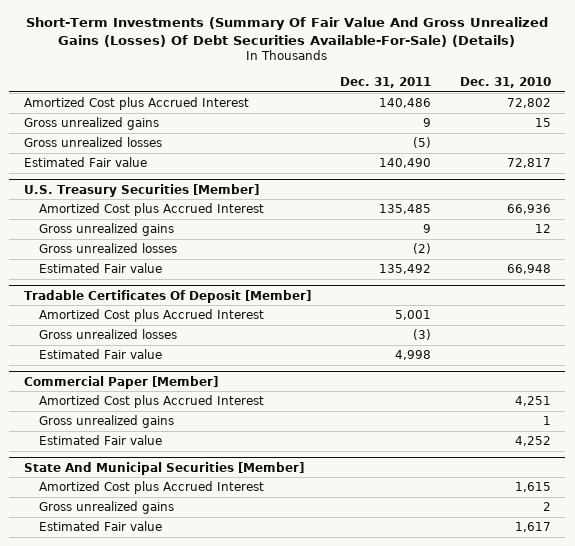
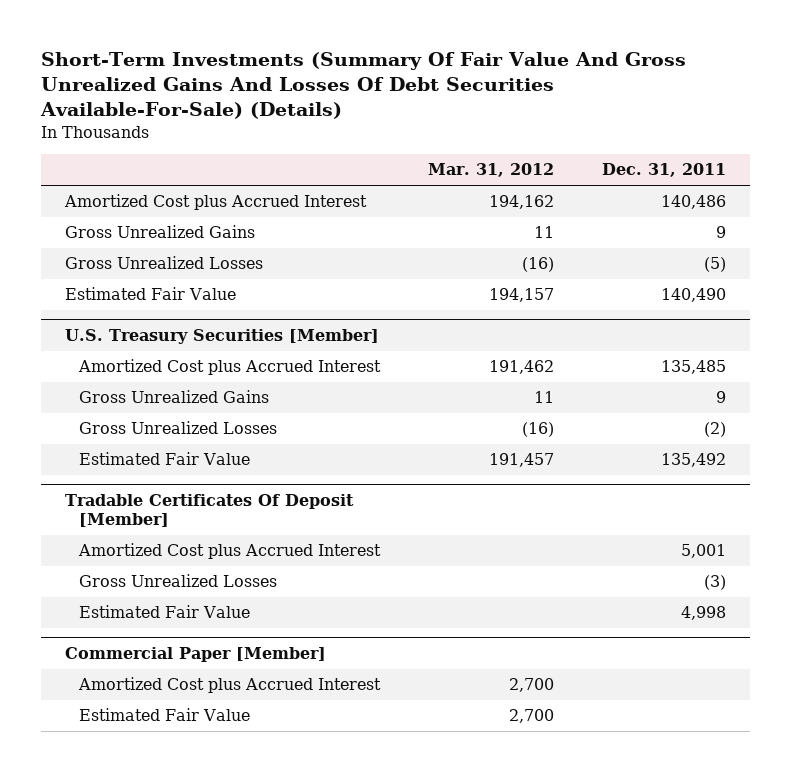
[26,17,549,47] Short-Term Investments (Summary Of Fair Value And Gross Unrealized Gains (Losses) Of Debt Securities Available-For-Sale) (Details) -> [39,51,686,119] Short-Term Investments (Summary Of Fair Value And Gross Unrealized Gains And Losses Of Debt Securities Available-For-Sale) (Details)
[459,76,551,88] Dec. 31, 2010 -> none
none -> [427,163,554,178] Mar. 31, 2012
[23,117,159,131] Gross unrealized gains -> [64,225,255,239] Gross Unrealized Gains
[23,137,162,148] Gross unrealized losses -> [64,256,263,270] Gross Unrealized Losses
[23,157,147,168] Estimated Fair value -> [64,287,236,301] Estimated Fair Value
[39,223,175,237] Gross unrealized gains -> [78,390,269,404] Gross Unrealized Gains
[39,243,178,254] Gross unrealized losses -> [78,421,277,435] Gross Unrealized Losses
[39,263,163,274] Estimated Fair value -> [78,452,250,466] Estimated Fair Value
[39,329,178,340] Gross unrealized losses -> [78,574,277,588] Gross Unrealized Losses
[39,349,163,360] Estimated Fair value -> [78,605,250,619] Estimated Fair Value
[39,415,175,429] Gross unrealized gains -> none
[23,461,304,475] State And Municipal Securities [Member] -> none
[39,481,265,495] Amortized Cost plus Accrued Interest -> none
[39,501,175,515] Gross unrealized gains -> none
[39,521,163,532] Estimated Fair value -> none
[39,435,163,446] Estimated Fair value -> [78,708,250,722] Estimated Fair Value

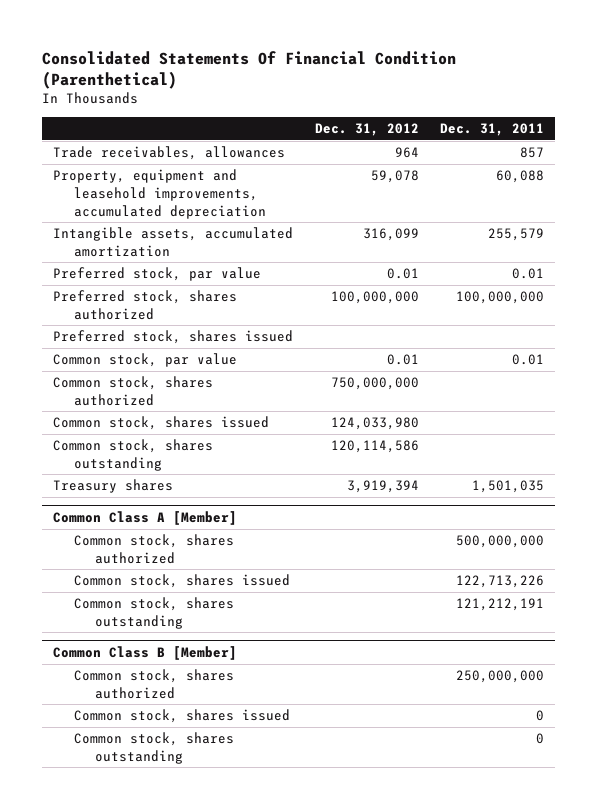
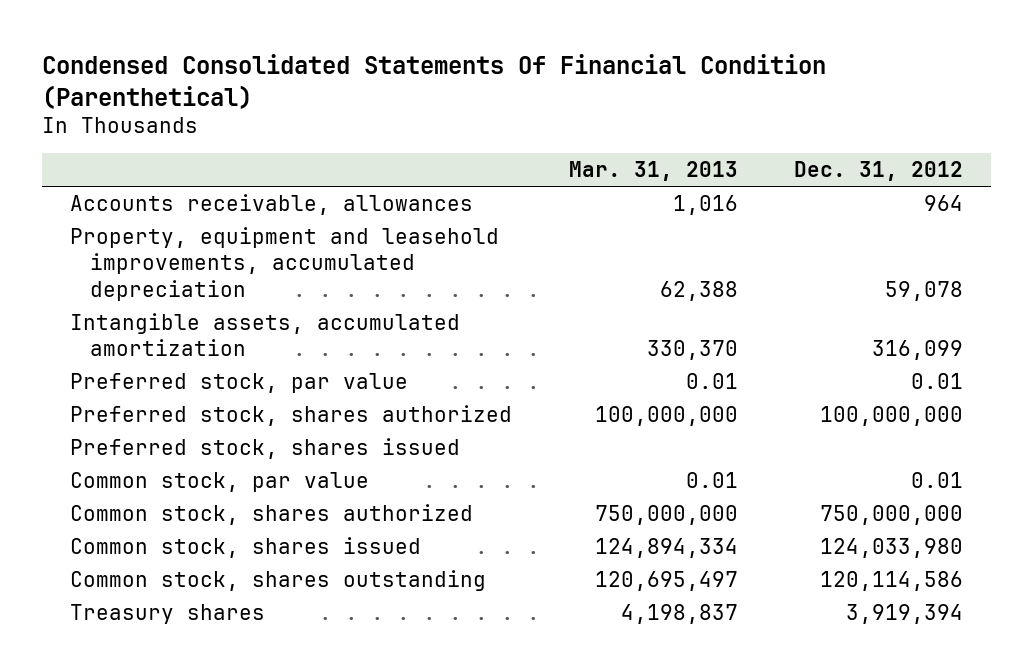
[42,50,457,89] Consolidated Statements Of Financial Condition (Parenthetical) -> [42,53,827,109] Condensed Consolidated Statements Of Financial Condition (Parenthetical)
[440,123,545,137] Dec. 31, 2011 -> none
none -> [568,161,738,182] Mar. 31, 2013
[53,146,286,161] Trade receivables, allowances -> [70,193,474,215] Accounts receivable, allowances
[53,511,238,526] Common Class A [Member] -> none
[74,534,235,564] Common stock, shares authorized -> none
[74,574,291,589] Common stock, shares issued -> none
[74,597,235,629] Common stock, shares outstanding -> none
[53,646,238,661] Common Class B [Member] -> none
[74,669,235,699] Common stock, shares authorized -> none
[74,709,291,724] Common stock, shares issued -> none
[74,732,235,764] Common stock, shares outstanding -> none

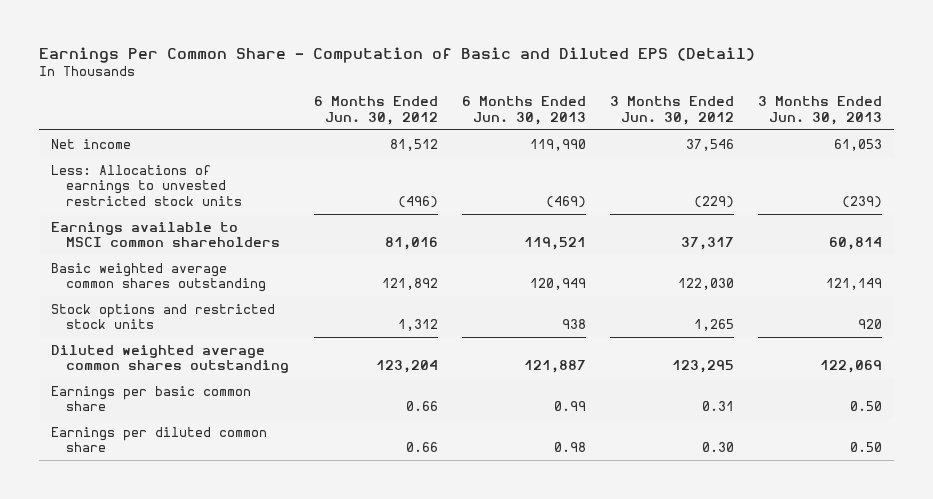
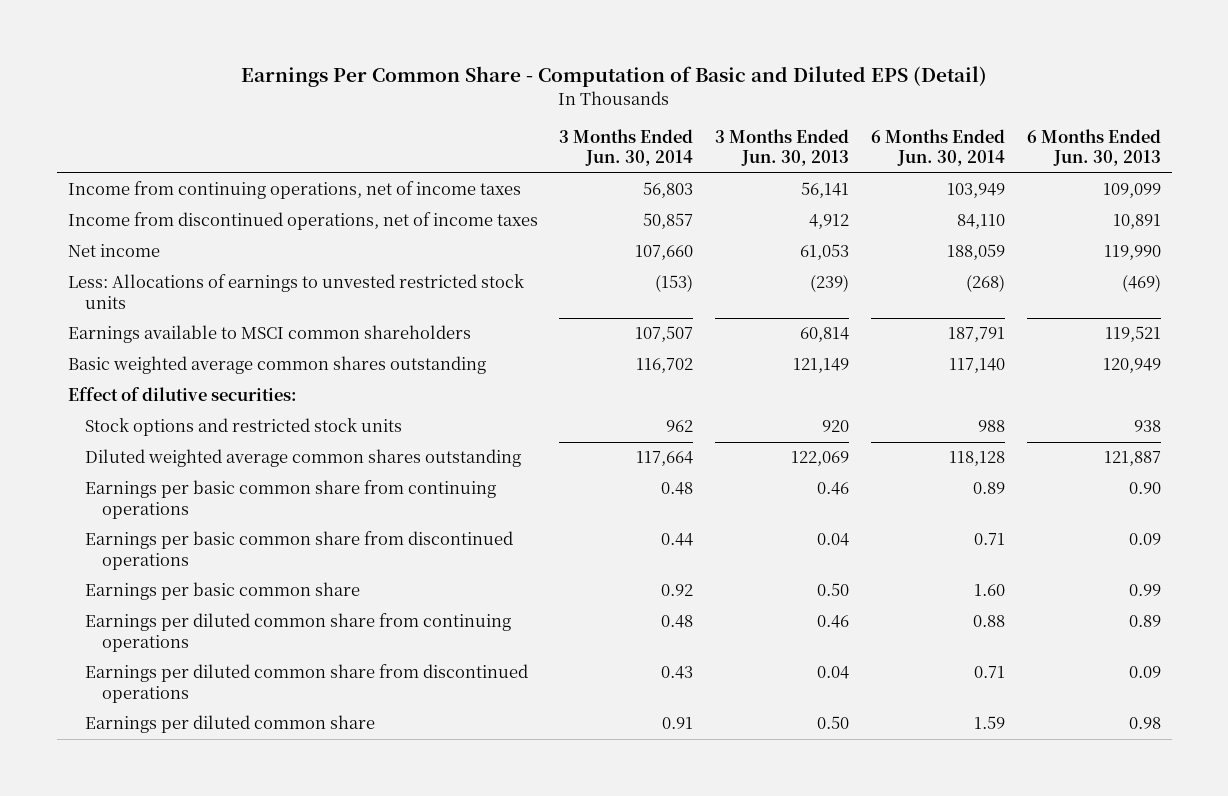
[313,96,438,126] 6 Months Ended Jun. 30, 2012 -> none
[610,96,735,126] 3 Months Ended Jun. 30, 2012 -> none
none -> [559,128,694,167] 3 Months Ended Jun. 30, 2014
none -> [870,128,1005,167] 6 Months Ended Jun. 30, 2014
none -> [67,181,521,200] Income from continuing operations, net of income taxes
none -> [67,212,538,231] Income from discontinued operations, net of income taxes
none -> [67,387,297,402] Effect of dilutive securities:
none -> [85,480,497,519] Earnings per basic common share from continuing operations
none -> [85,531,514,570] Earnings per basic common share from discontinued operations
none -> [85,613,512,652] Earnings per diluted common share from continuing operations
none -> [85,664,529,703] Earnings per diluted common share from discontinued operations

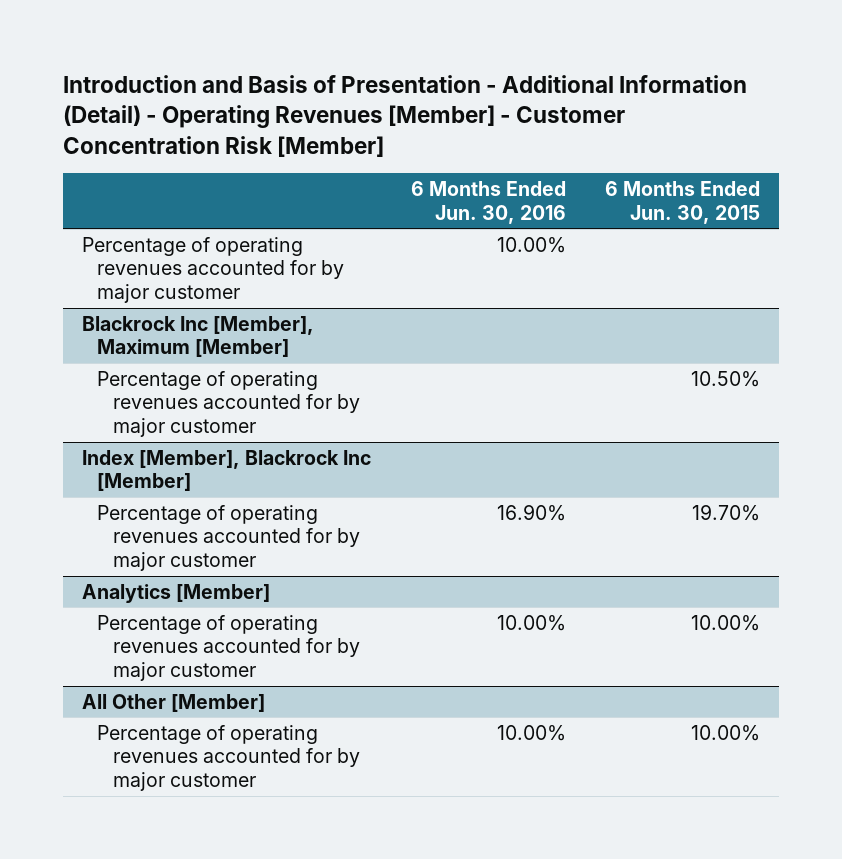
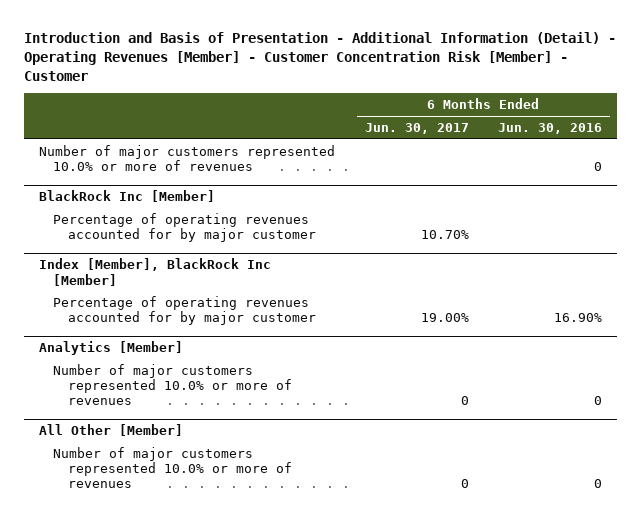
[62,75,747,157] Introduction and Basis of Presentation - Additional Information (Detail) - Operating Revenues [Member] - Customer Concentration Risk [Member] -> [23,31,616,81] Introduction and Basis of Presentation - Additional Information (Detail) - Operating Revenues [Member] - Customer Concentration Risk [Member] - Customer
[604,180,760,224] 6 Months Ended Jun. 30, 2015 -> none
none -> [364,122,469,134] Jun. 30, 2017
[82,236,345,304] Percentage of operating revenues accounted for by major customer -> none
none -> [38,144,335,171] Number of major customers represented 10.0% or more of revenues
[82,315,315,358] Blackrock Inc [Member], Maximum [Member] -> [38,190,215,203] BlackRock Inc [Member]
[82,449,372,492] Index [Member], Blackrock Inc [Member] -> [38,258,271,286] Index [Member], BlackRock Inc [Member]
[97,614,360,682] Percentage of operating revenues accounted for by major customer -> none
none -> [53,363,293,406] Number of major customers represented 10.0% or more of revenues
[97,724,360,792] Percentage of operating revenues accounted for by major customer -> none
none -> [53,446,293,489] Number of major customers represented 10.0% or more of revenues

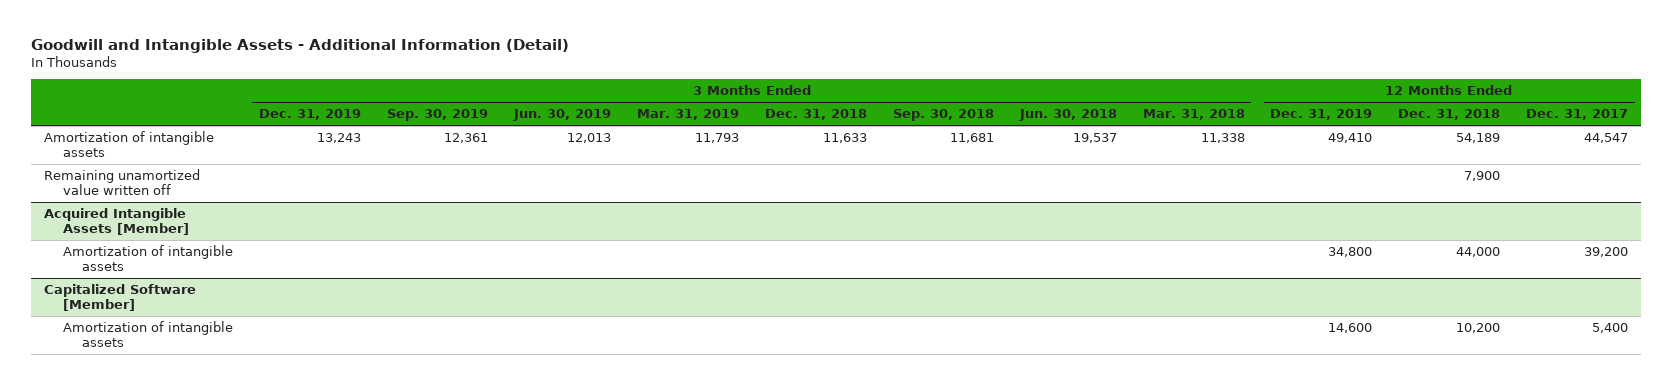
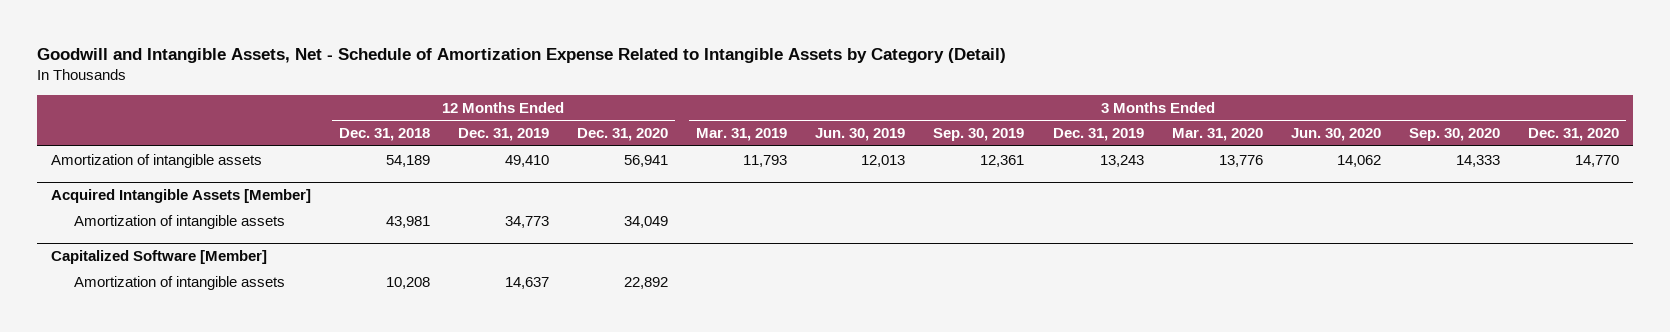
[31,39,570,54] Goodwill and Intangible Assets - Additional Information (Detail) -> [36,47,1006,63] Goodwill and Intangible Assets, Net - Schedule of Amortization Expense Related to Intangible Assets by Category (Detail)
[764,109,867,121] Dec. 31, 2018 -> none
[892,109,994,122] Sep. 30, 2018 -> none
[1018,109,1117,122] Jun. 30, 2018 -> none
[1142,109,1245,121] Mar. 31, 2018 -> none
[1526,109,1629,121] Dec. 31, 2017 -> none
none -> [577,128,669,142] Dec. 31, 2020
none -> [1171,128,1263,142] Mar. 31, 2020
none -> [1290,128,1381,142] Jun. 30, 2020
none -> [1409,128,1501,142] Sep. 30, 2020
none -> [1528,128,1620,142] Dec. 31, 2020
[43,169,200,195] Remaining unamortized value written off -> none
[1328,247,1373,258] 34,800 -> [504,215,549,228] 34,773
[1456,247,1501,258] 44,000 -> [385,215,430,228] 43,981
[1328,323,1373,334] 14,600 -> [504,276,549,289] 14,637
[1456,323,1501,334] 10,200 -> [385,276,430,289] 10,208

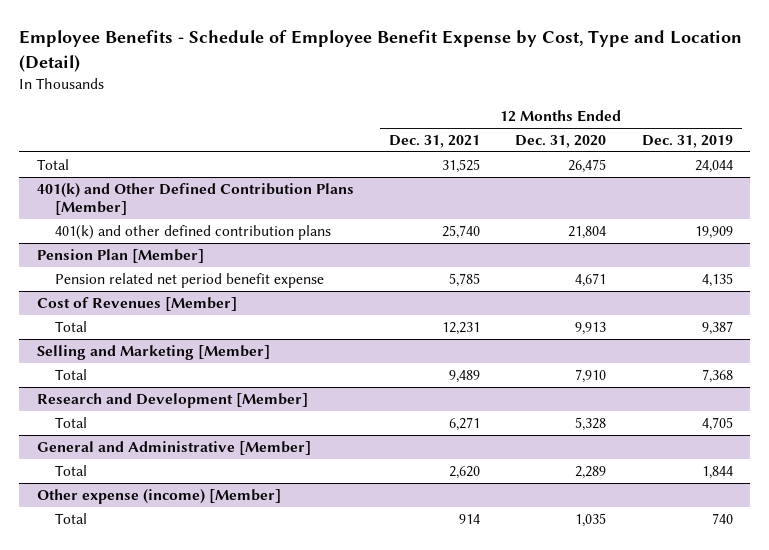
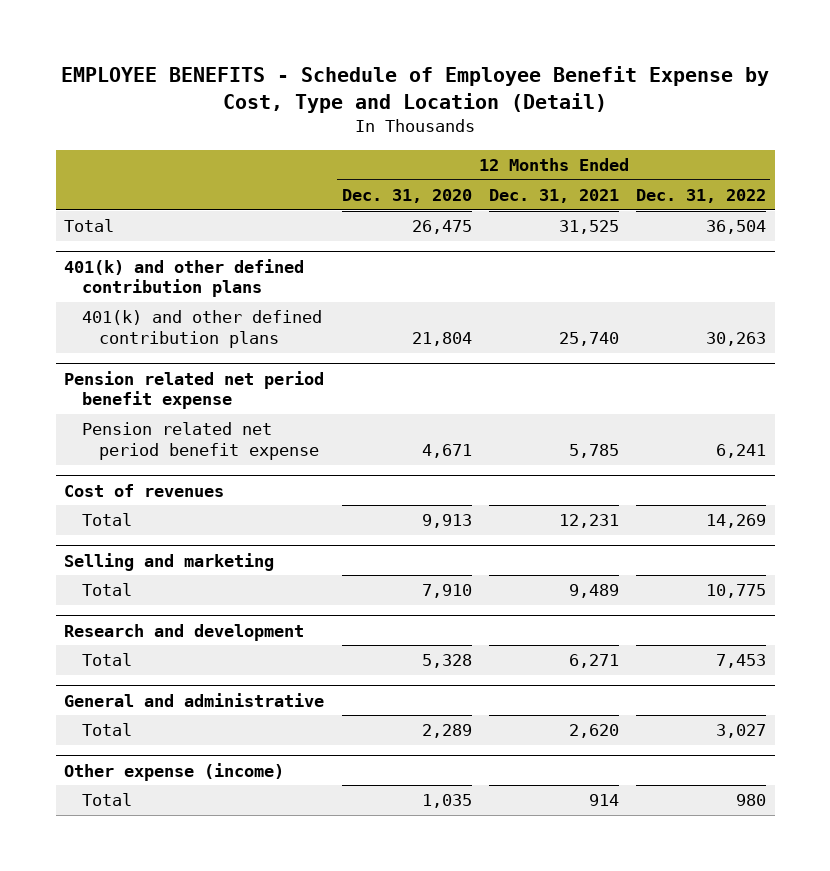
[18,30,742,72] Employee Benefits - Schedule of Employee Benefit Expense by Cost, Type and Location (Detail) -> [61,66,770,114] EMPLOYEE BENEFITS - Schedule of Employee Benefit Expense by Cost, Type and Location (Detail)
[641,135,733,149] Dec. 31, 2019 -> none
none -> [636,189,767,204] Dec. 31, 2022
[36,182,354,216] 401(k) and Other Defined Contribution Plans [Member] -> [64,258,305,298] 401(k) and other defined contribution plans
[36,248,204,263] Pension Plan [Member] -> [64,370,325,410] Pension related net period benefit expense
[36,296,237,311] Cost of Revenues [Member] -> [64,483,225,497] Cost of revenues
[36,344,270,360] Selling and Marketing [Member] -> [64,552,275,571] Selling and marketing
[36,392,308,408] Research and Development [Member] -> [64,623,305,641] Research and development
[36,440,311,455] General and Administrative [Member] -> [64,692,325,707] General and administrative
[36,488,281,504] Other expense (income) [Member] -> [64,762,285,781] Other expense (income)

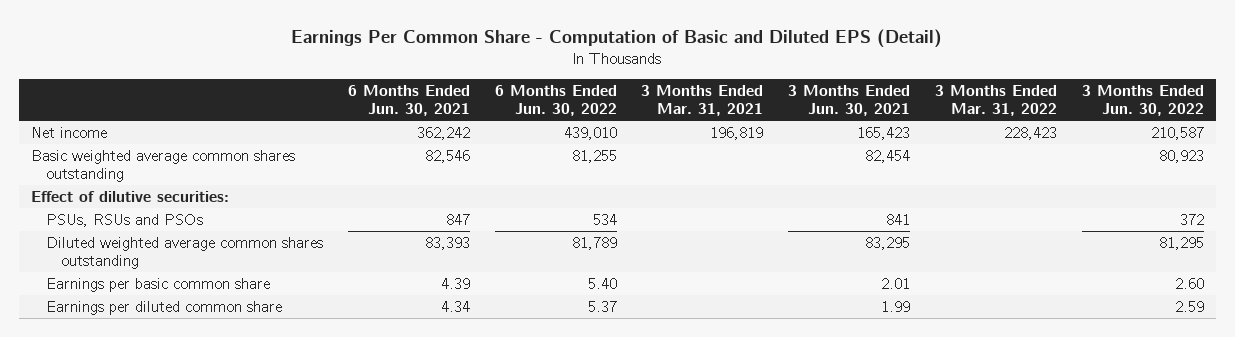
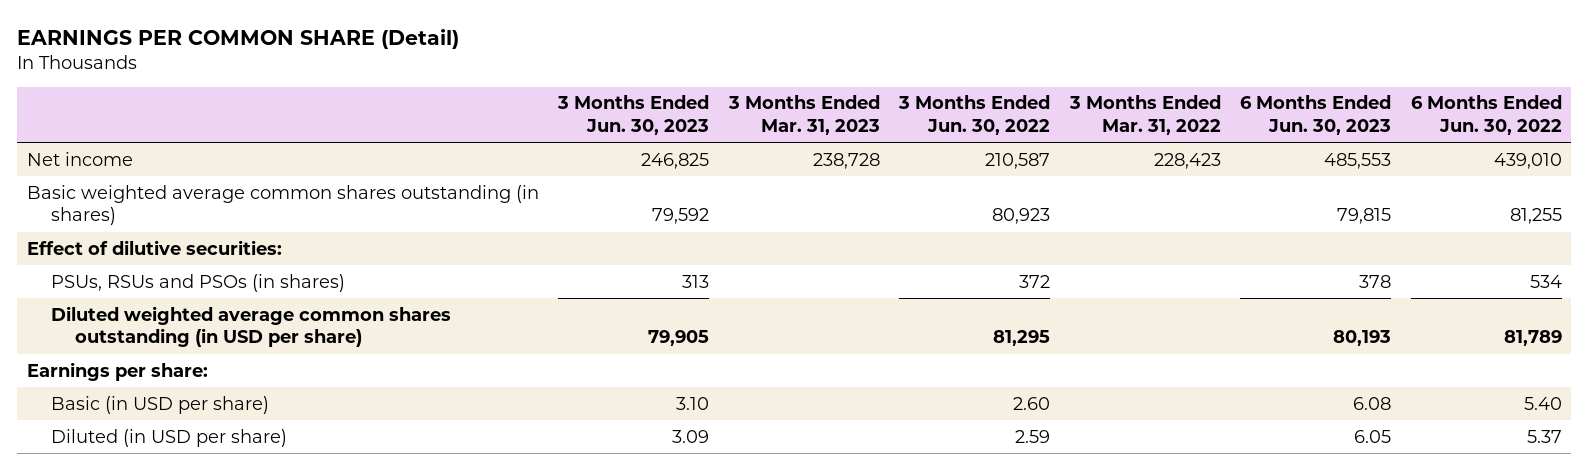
[291,28,943,48] Earnings Per Common Share - Computation of Basic and Diluted EPS (Detail) -> [17,28,460,49] EARNINGS PER COMMON SHARE (Detail)
[347,85,470,116] 6 Months Ended Jun. 30, 2021 -> none
[641,85,764,116] 3 Months Ended Mar. 31, 2021 -> none
[788,85,911,116] 3 Months Ended Jun. 30, 2021 -> none
none -> [557,95,710,135] 3 Months Ended Jun. 30, 2023
none -> [727,95,880,135] 3 Months Ended Mar. 31, 2023
none -> [1240,95,1392,135] 6 Months Ended Jun. 30, 2023
[31,150,296,182] Basic weighted average common shares outstanding -> [26,184,539,226] Basic weighted average common shares outstanding (in shares)
[45,214,203,228] PSUs, RSUs and PSOs -> [51,273,346,292] PSUs, RSUs and PSOs (in shares)
[45,237,323,269] Diluted weighted average common shares outstanding -> [51,305,452,348] Diluted weighted average common shares outstanding (in USD per share)
none -> [26,361,208,381] Earnings per share:
[45,278,270,293] Earnings per basic common share -> [51,395,270,414] Basic (in USD per share)
[45,301,282,316] Earnings per diluted common share -> [51,428,288,447] Diluted (in USD per share)

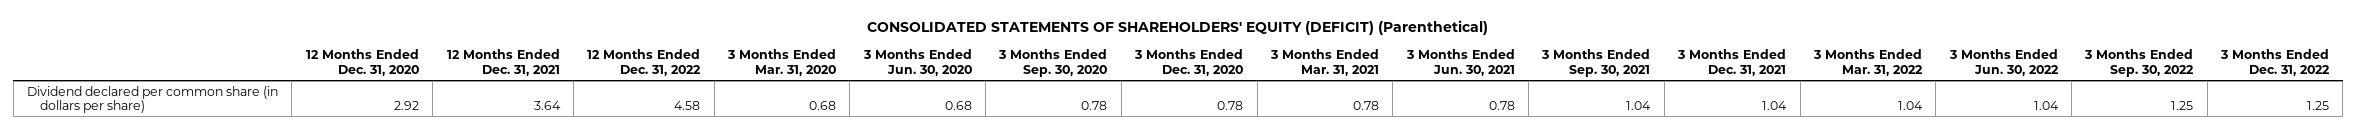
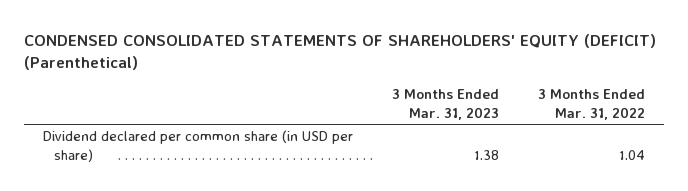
[867,20,1489,36] CONSOLIDATED STATEMENTS OF SHAREHOLDERS' EQUITY (DEFICIT) (Parenthetical) -> [24,34,657,71] CONDENSED CONSOLIDATED STATEMENTS OF SHAREHOLDERS' EQUITY (DEFICIT) (Parenthetical)
[305,49,419,77] 12 Months Ended Dec. 31, 2020 -> none
[446,49,560,77] 12 Months Ended Dec. 31, 2021 -> none
[587,49,702,77] 12 Months Ended Dec. 31, 2022 -> none
[727,49,837,77] 3 Months Ended Mar. 31, 2020 -> none
[862,49,972,77] 3 Months Ended Jun. 30, 2020 -> none
[998,49,1108,78] 3 Months Ended Sep. 30, 2020 -> none
[1134,49,1244,77] 3 Months Ended Dec. 31, 2020 -> none
[1269,49,1379,77] 3 Months Ended Mar. 31, 2021 -> none
[1405,49,1515,77] 3 Months Ended Jun. 30, 2021 -> none
[1541,49,1651,78] 3 Months Ended Sep. 30, 2021 -> none
[1677,49,1787,77] 3 Months Ended Dec. 31, 2021 -> none
[1948,49,2059,77] 3 Months Ended Jun. 30, 2022 -> none
[2084,49,2195,78] 3 Months Ended Sep. 30, 2022 -> none
[2220,49,2331,77] 3 Months Ended Dec. 31, 2022 -> none
none -> [392,89,500,120] 3 Months Ended Mar. 31, 2023
[27,85,279,114] Dividend declared per common share (in dollars per share) -> [43,130,354,162] Dividend declared per common share (in USD per share)

